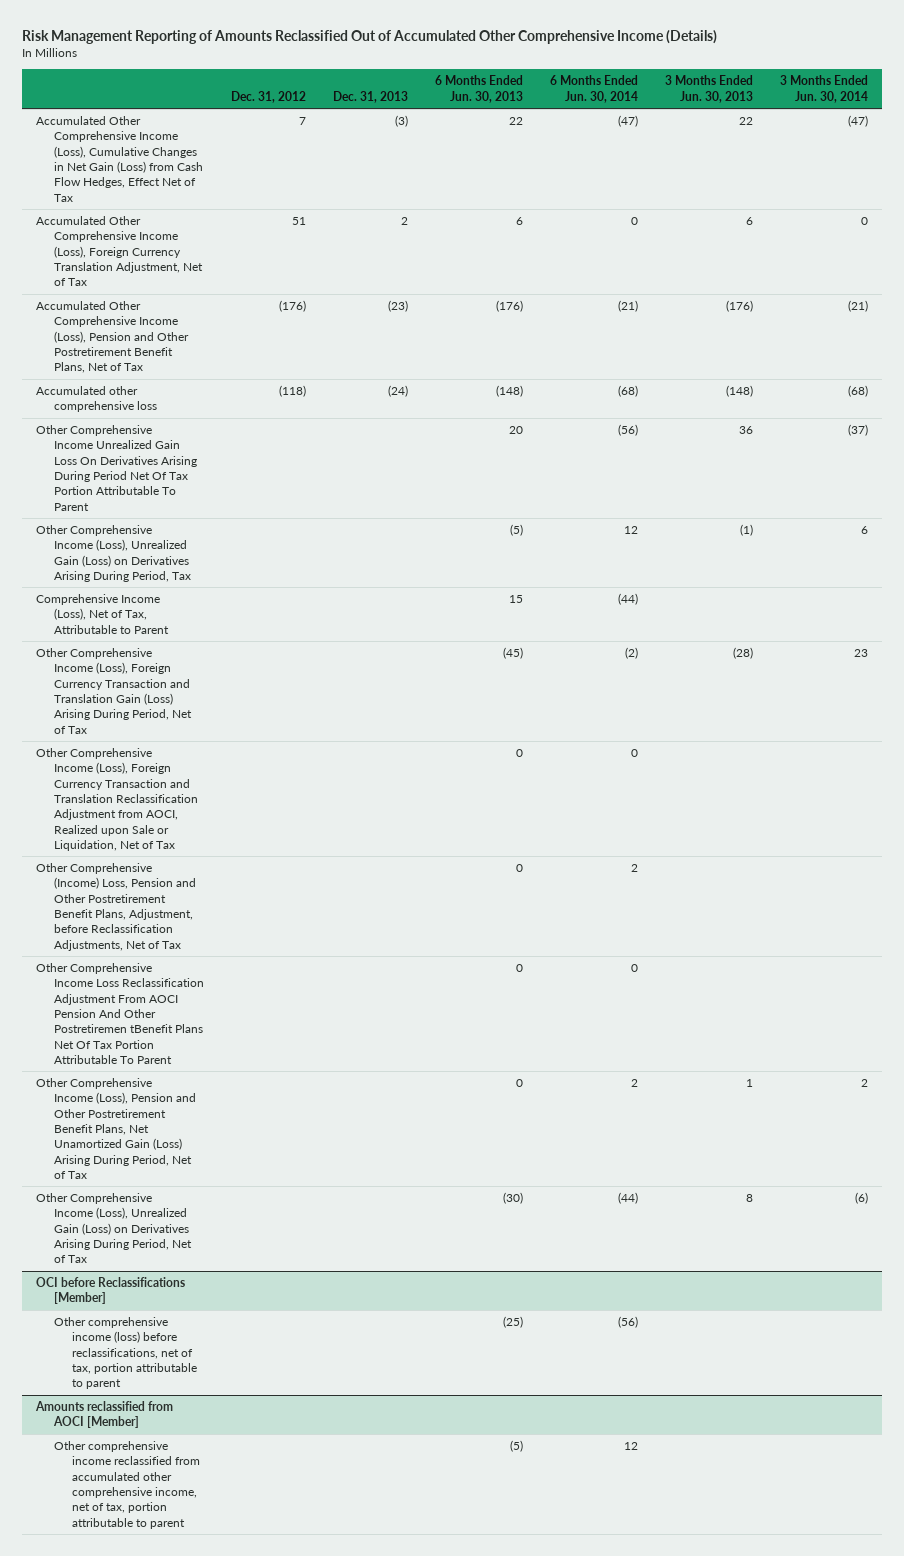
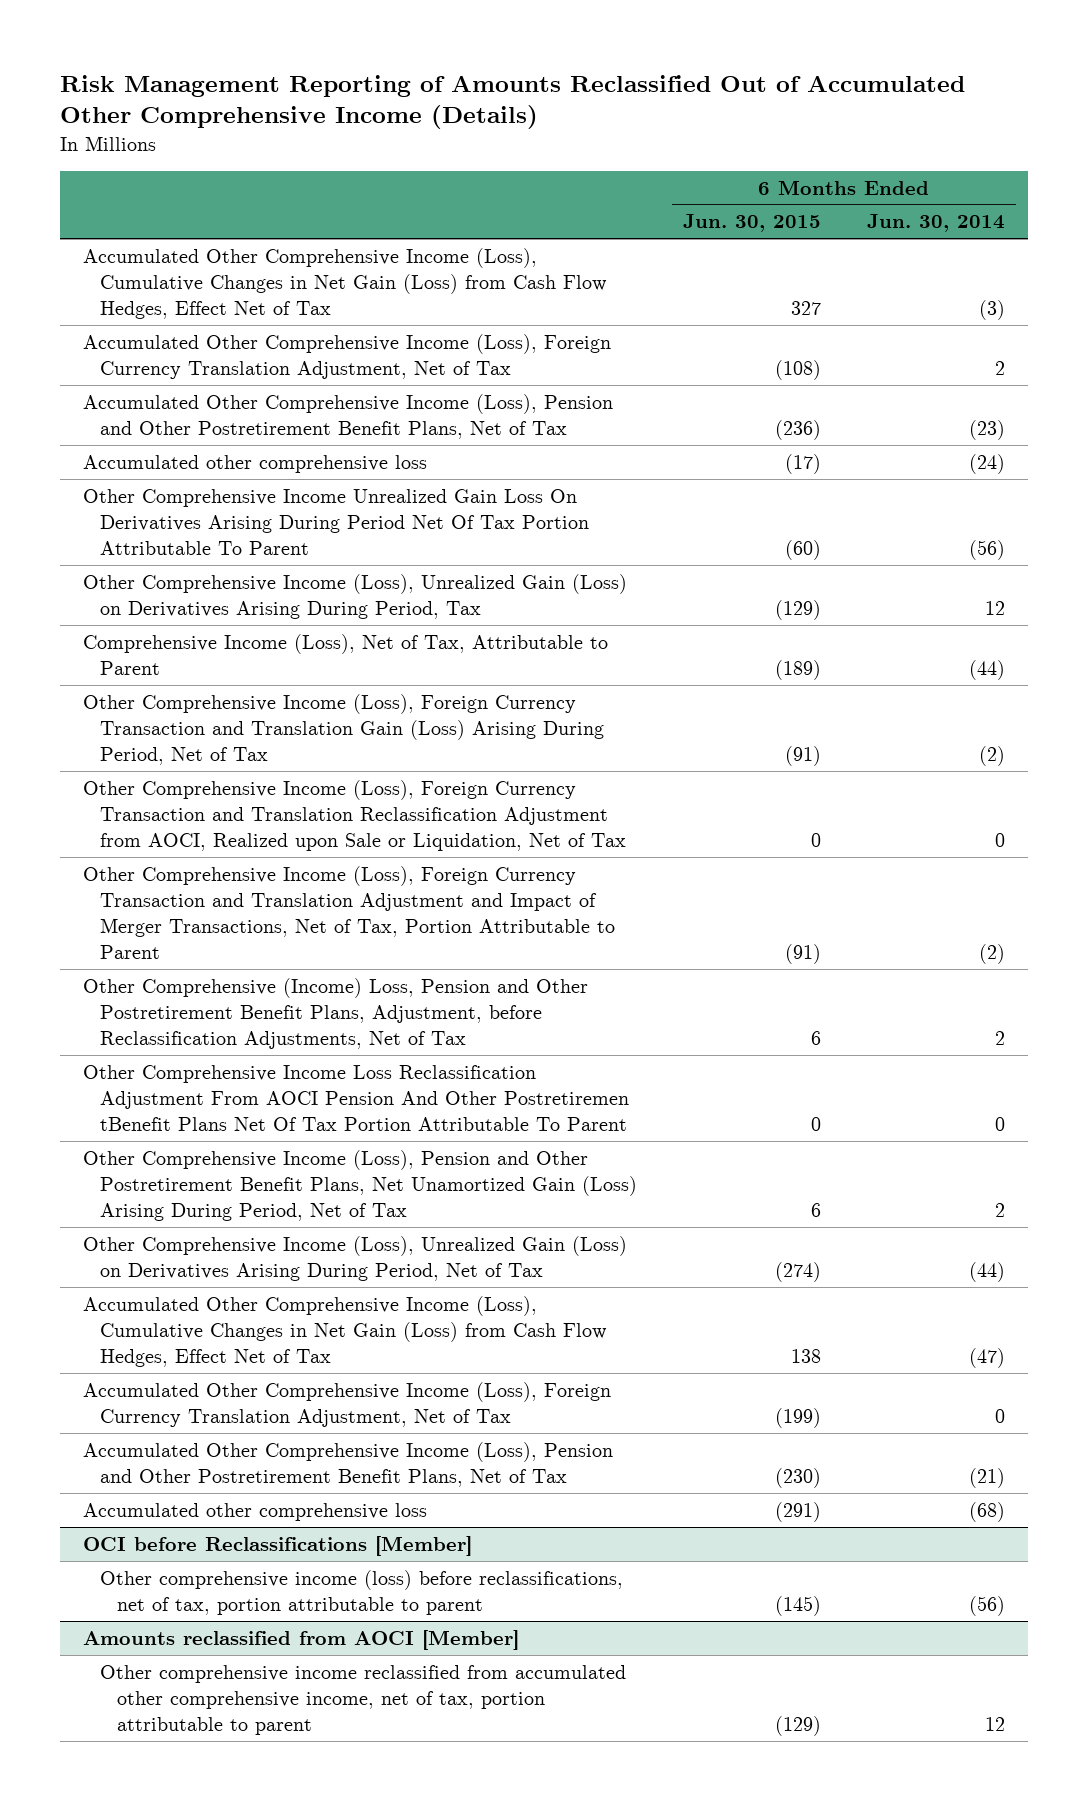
[230,90,306,103] Dec. 31, 2012 -> none
[332,90,408,103] Dec. 31, 2013 -> none
[434,75,523,103] 6 Months Ended Jun. 30, 2013 -> none
[665,75,754,103] 3 Months Ended Jun. 30, 2013 -> none
[780,75,869,103] 3 Months Ended Jun. 30, 2014 -> none
none -> [683,214,822,233] Jun. 30, 2015
none -> [83,247,608,320] Accumulated Other Comprehensive Income (Loss), Cumulative Changes in Net Gain (Loss) from Cash Flow Hedges, Effect Net of Tax
none -> [83,333,612,379] Accumulated Other Comprehensive Income (Loss), Foreign Currency Translation Adjustment, Net of Tax
none -> [83,393,614,439] Accumulated Other Comprehensive Income (Loss), Pension and Other Postretirement Benefit Plans, Net of Tax
none -> [83,454,428,473] Accumulated other comprehensive loss
none -> [83,865,616,960] Other Comprehensive Income (Loss), Foreign Currency Transaction and Translation Adjustment and Impact of Merger Transactions, Net of Tax, Portion Attributable to Parent
[35,116,203,202] Accumulated Other Comprehensive Income (Loss), Cumulative Changes in Net Gain (Loss) from Cash Flow Hedges, Effect Net of Tax -> [83,1295,608,1368] Accumulated Other Comprehensive Income (Loss), Cumulative Changes in Net Gain (Loss) from Cash Flow Hedges, Effect Net of Tax
[35,216,203,287] Accumulated Other Comprehensive Income (Loss), Foreign Currency Translation Adjustment, Net of Tax -> [83,1381,612,1427] Accumulated Other Comprehensive Income (Loss), Foreign Currency Translation Adjustment, Net of Tax
[35,301,189,374] Accumulated Other Comprehensive Income (Loss), Pension and Other Postretirement Benefit Plans, Net of Tax -> [83,1441,614,1487] Accumulated Other Comprehensive Income (Loss), Pension and Other Postretirement Benefit Plans, Net of Tax
[35,386,157,413] Accumulated other comprehensive loss -> [83,1502,428,1521] Accumulated other comprehensive loss

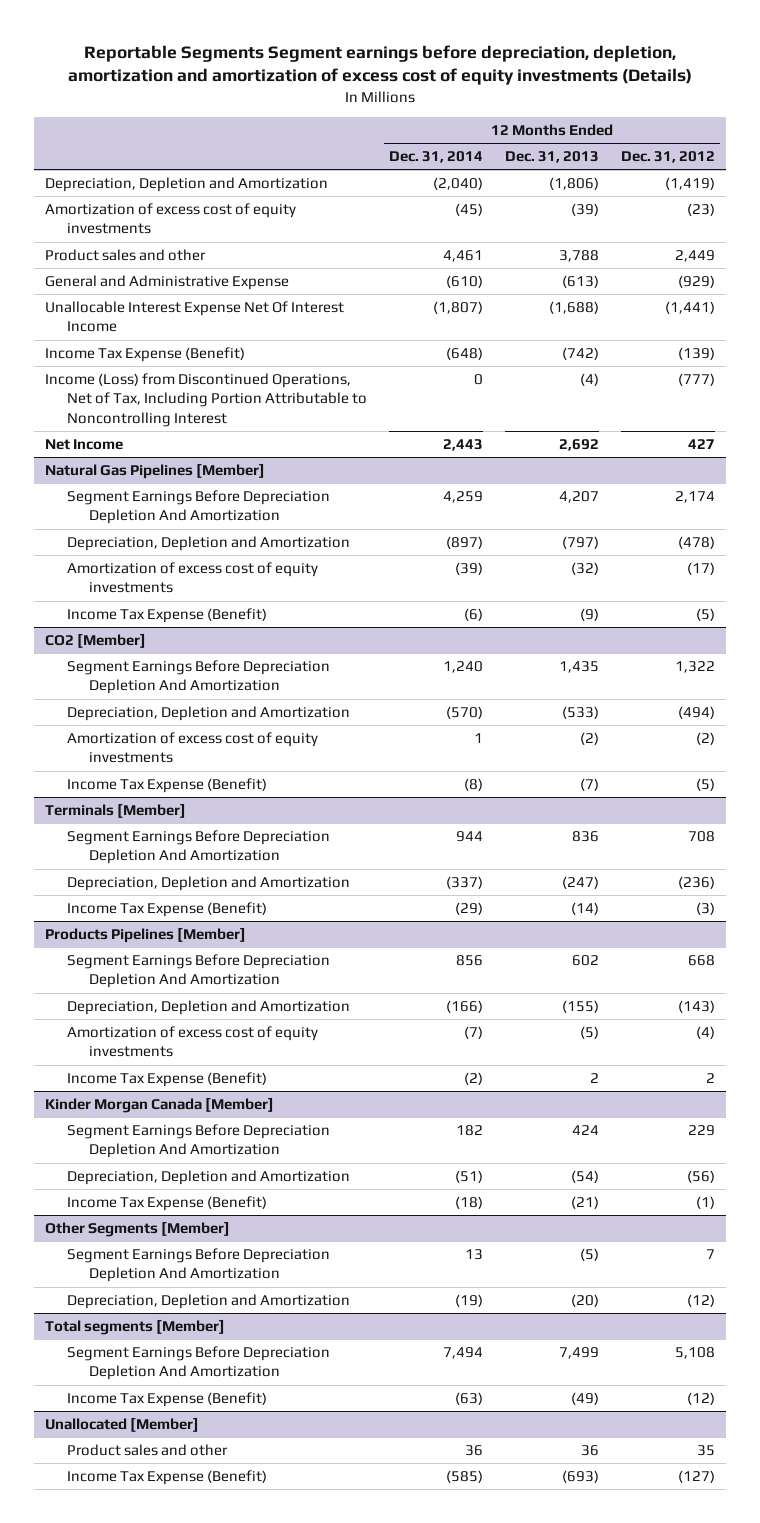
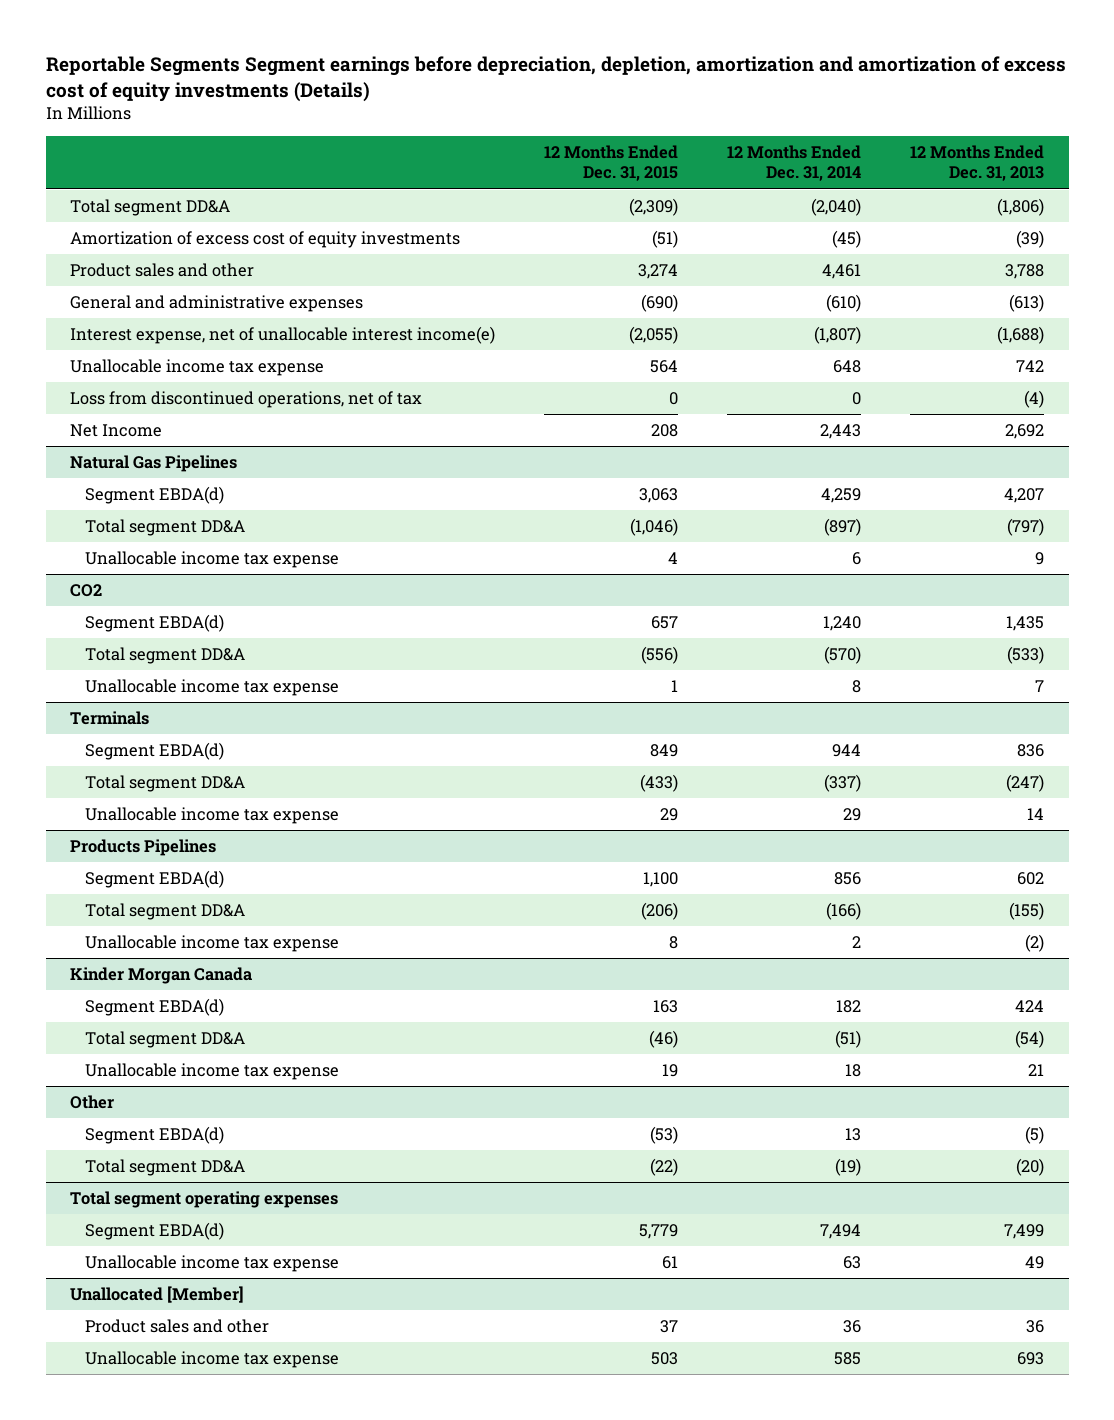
[620,151,715,164] Dec. 31, 2012 -> none
none -> [544,144,679,182] 12 Months Ended Dec. 31, 2015
[45,177,329,193] Depreciation, Depletion and Amortization -> [70,199,231,217] Total segment DD&A
[45,275,290,291] General and Administrative Expense -> [70,295,364,313] General and administrative expenses
[45,301,345,333] Unallocable Interest Expense Net Of Interest Income -> [70,326,496,345] Interest expense, net of unallocable interest income(e)
[45,347,246,363] Income Tax Expense (Benefit) -> [70,359,325,377] Unallocable income tax expense
[446,347,484,361] (648) -> [833,360,862,374] 648
[562,347,600,361] (742) -> [1016,360,1045,373] 742
[45,373,368,427] Income (Loss) from Discontinued Operations, Net of Tax, Including Portion Attributable to Noncontrolling Interest -> [70,391,423,409] Loss from discontinued operations, net of tax
[67,562,319,594] Amortization of excess cost of equity investments -> none
[67,732,319,764] Amortization of excess cost of equity investments -> none
[67,1026,319,1058] Amortization of excess cost of equity investments -> none
[45,463,266,480] Natural Gas Pipelines [Member] -> [70,455,238,473] Natural Gas Pipelines
[67,490,331,525] Segment Earnings Before Depreciation Depletion And Amortization -> [84,486,224,505] Segment EBDA(d)
[67,536,351,552] Depreciation, Depletion and Amortization -> [84,519,245,537] Total segment DD&A
[67,608,268,624] Income Tax Expense (Benefit) -> [84,551,339,569] Unallocable income tax expense
[464,608,484,622] (6) -> [852,552,862,566] 6
[580,608,600,622] (9) -> [1035,552,1045,566] 9
[45,633,147,649] CO2 [Member] -> [70,584,103,598] CO2
[67,660,331,695] Segment Earnings Before Depreciation Depletion And Amortization -> [84,614,224,633] Segment EBDA(d)
[67,706,351,722] Depreciation, Depletion and Amortization -> [84,647,245,665] Total segment DD&A
[67,778,268,794] Income Tax Expense (Benefit) -> [84,679,339,697] Unallocable income tax expense
[464,778,484,792] (8) -> [852,680,862,694] 8
[580,778,600,792] (7) -> [1035,680,1045,693] 7
[45,803,187,819] Terminals [Member] -> [70,711,150,726] Terminals
[67,830,331,865] Segment Earnings Before Depreciation Depletion And Amortization -> [84,742,224,761] Segment EBDA(d)
[67,876,351,892] Depreciation, Depletion and Amortization -> [84,775,245,793] Total segment DD&A
[67,902,268,918] Income Tax Expense (Benefit) -> [84,807,339,825] Unallocable income tax expense
[455,902,484,916] (29) -> [843,808,862,822] 29
[571,902,600,916] (14) -> [1027,808,1045,821] 14
[45,927,247,944] Products Pipelines [Member] -> [70,839,217,857] Products Pipelines
[67,954,331,989] Segment Earnings Before Depreciation Depletion And Amortization -> [84,870,224,889] Segment EBDA(d)
[67,1000,351,1016] Depreciation, Depletion and Amortization -> [84,903,245,921] Total segment DD&A
[67,1072,268,1088] Income Tax Expense (Benefit) -> [84,935,339,953] Unallocable income tax expense
[464,1072,484,1086] (2) -> [852,936,862,949] 2
[590,1073,600,1084] 2 -> [1025,934,1045,953] (2)
[45,1097,275,1114] Kinder Morgan Canada [Member] -> [70,967,253,985] Kinder Morgan Canada
[67,1124,331,1159] Segment Earnings Before Depreciation Depletion And Amortization -> [84,998,224,1017] Segment EBDA(d)
[67,1170,351,1186] Depreciation, Depletion and Amortization -> [84,1031,245,1049] Total segment DD&A
[67,1196,268,1212] Income Tax Expense (Benefit) -> [84,1063,339,1081] Unallocable income tax expense
[455,1196,484,1210] (18) -> [845,1064,862,1078] 18
[571,1196,600,1210] (21) -> [1028,1064,1045,1077] 21
[45,1221,231,1238] Other Segments [Member] -> [70,1095,115,1110] Other
[67,1248,331,1283] Segment Earnings Before Depreciation Depletion And Amortization -> [84,1126,224,1145] Segment EBDA(d)
[67,1294,351,1310] Depreciation, Depletion and Amortization -> [84,1159,245,1177] Total segment DD&A
[45,1319,226,1336] Total segments [Member] -> [70,1191,339,1209] Total segment operating expenses
[67,1346,331,1381] Segment Earnings Before Depreciation Depletion And Amortization -> [84,1222,224,1241] Segment EBDA(d)
[67,1392,268,1408] Income Tax Expense (Benefit) -> [84,1255,339,1273] Unallocable income tax expense
[455,1392,484,1406] (63) -> [843,1256,862,1270] 63
[571,1392,600,1406] (49) -> [1025,1256,1045,1270] 49
[67,1470,268,1486] Income Tax Expense (Benefit) -> [84,1351,339,1369] Unallocable income tax expense
[446,1470,484,1484] (585) -> [834,1352,862,1366] 585
[562,1470,600,1484] (693) -> [1017,1352,1045,1366] 693

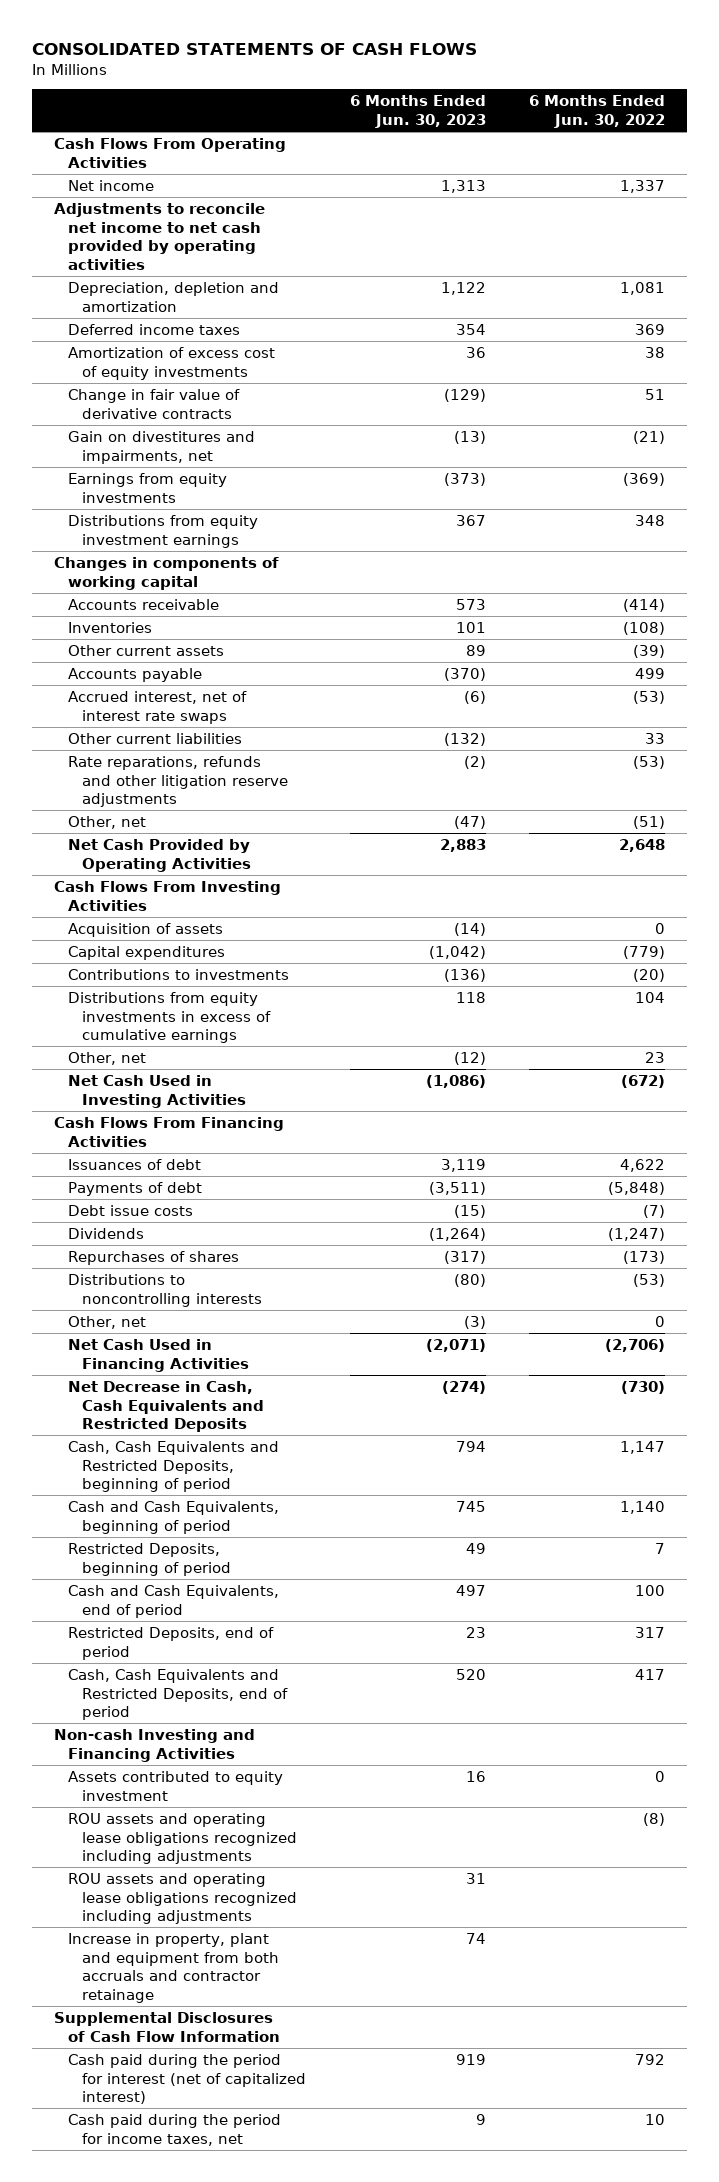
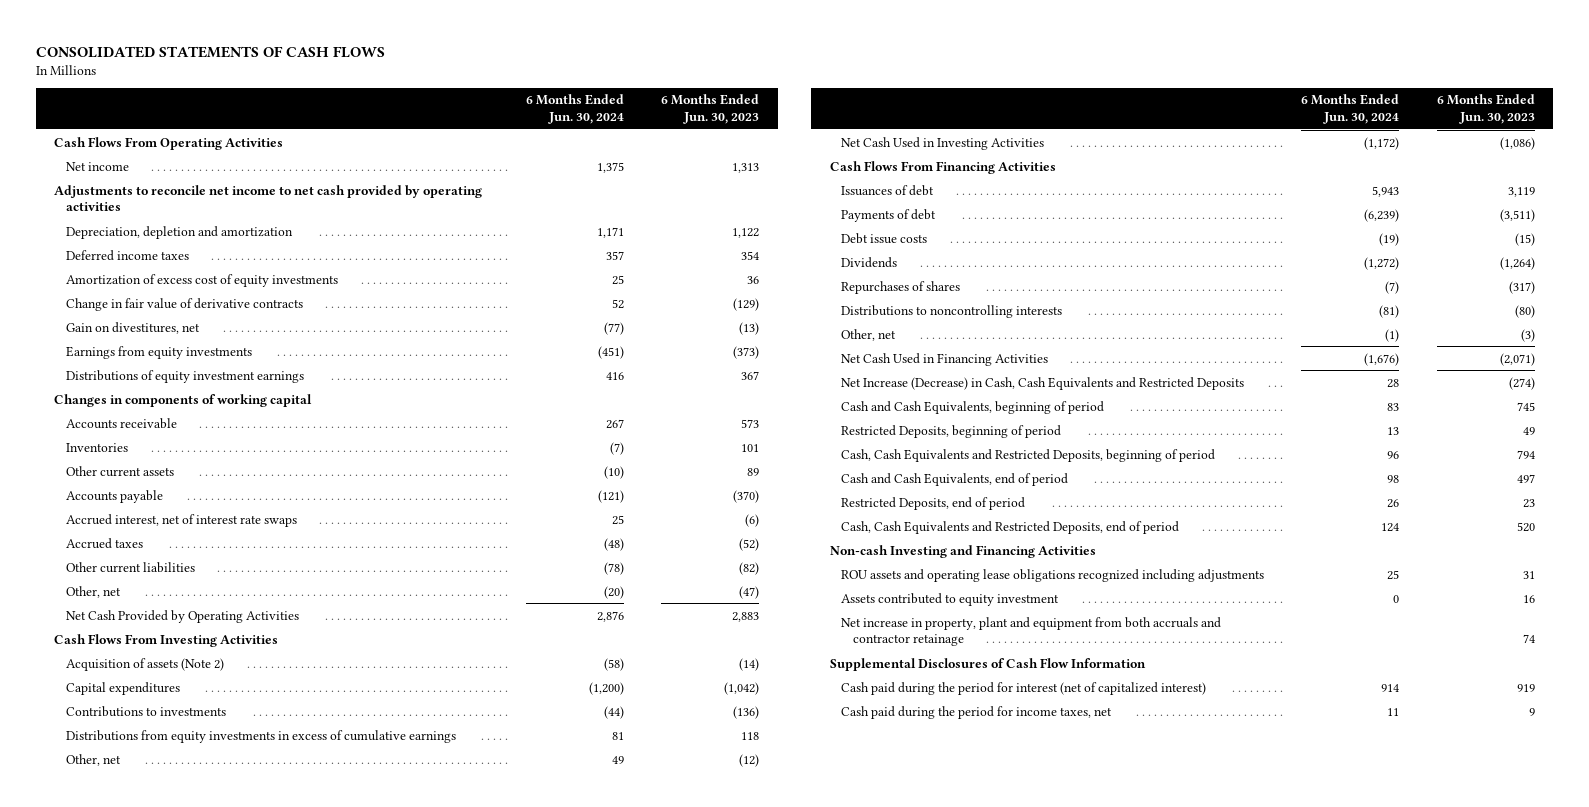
[529,95,666,128] 6 Months Ended Jun. 30, 2022 -> none
none -> [526,94,625,124] 6 Months Ended Jun. 30, 2024
[68,431,256,464] Gain on divestitures and impairments, net -> [66,321,201,334] Gain on divestitures, net
[68,515,259,548] Distributions from equity investment earnings -> [66,369,305,383] Distributions of equity investment earnings
[68,756,289,808] Rate reparations, refunds and other litigation reserve adjustments -> none
none -> [66,537,144,549] Accrued taxes
[443,733,486,747] (132) -> [739,561,760,575] (82)
[68,923,224,938] Acquisition of assets -> [66,657,225,671] Acquisition of assets (Note 2)
[68,1381,265,1433] Net Decrease in Cash, Cash Equivalents and Restricted Deposits -> [841,376,1245,390] Net Increase (Decrease) in Cash, Cash Equivalents and Restricted Deposits
[68,1441,280,1493] Cash, Cash Equivalents and Restricted Deposits, beginning of period -> [841,448,1216,462] Cash, Cash Equivalents and Restricted Deposits, beginning of period
[68,1813,298,1865] ROU assets and operating lease obligations recognized including adjustments -> none
[68,1771,284,1801] Assets contributed to equity investment -> [841,592,1060,606] Assets contributed to equity investment
[68,1933,280,2003] Increase in property, plant and equipment from both accruals and contractor retainage -> [841,616,1222,646] Net increase in property, plant and equipment from both accruals and contractor retainage

